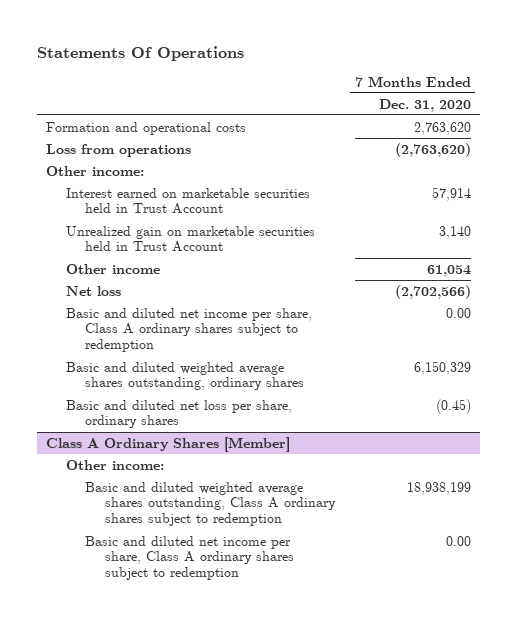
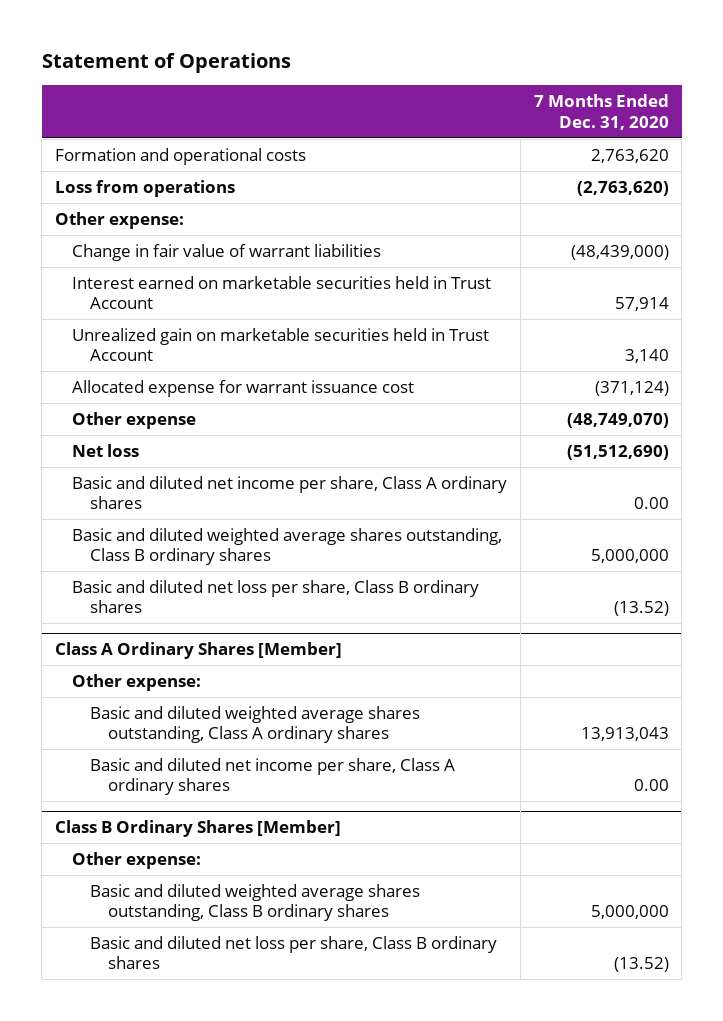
[36,45,244,61] Statements Of Operations -> [41,53,291,74] Statement of Operations
[46,165,145,176] Other income: -> [54,212,184,230] Other expense:
none -> [72,244,382,262] Change in fair value of warrant liabilities
none -> [72,380,415,398] Allocated expense for warrant issuance cost
[65,263,160,274] Other income -> [72,412,197,430] Other expense
[426,264,471,277] 61,054 -> [566,413,669,429] (48,749,070)
[394,284,471,299] (2,702,566) -> [566,445,669,461] (51,512,690)
[65,307,312,353] Basic and diluted net income per share, Class A ordinary shares subject to redemption -> [72,476,508,510] Basic and diluted net income per share, Class A ordinary shares
[65,361,305,391] Basic and diluted weighted average shares outstanding, ordinary shares -> [72,528,503,566] Basic and diluted weighted average shares outstanding, Class B ordinary shares
[413,360,471,375] 6,150,329 -> [590,549,669,564] 5,000,000
[65,399,292,429] Basic and diluted net loss per share, ordinary shares -> [72,580,480,614] Basic and diluted net loss per share, Class B ordinary shares
[435,398,471,414] (0.45) -> [613,601,669,617] (13.52)
[65,459,164,470] Other income: -> [72,674,202,692] Other expense:
[85,481,336,527] Basic and diluted weighted average shares outstanding, Class A ordinary shares subject to redemption -> [90,706,421,744] Basic and diluted weighted average shares outstanding, Class A ordinary shares
[406,481,471,495] 18,938,199 -> [580,727,669,742] 13,913,043
[85,535,294,581] Basic and diluted net income per share, Class A ordinary shares subject to redemption -> [90,758,456,796] Basic and diluted net income per share, Class A ordinary shares
none -> [54,820,341,838] Class B Ordinary Shares [Member]
none -> [72,852,202,870] Other expense:
none -> [90,884,421,922] Basic and diluted weighted average shares outstanding, Class B ordinary shares
none -> [90,936,498,970] Basic and diluted net loss per share, Class B ordinary shares

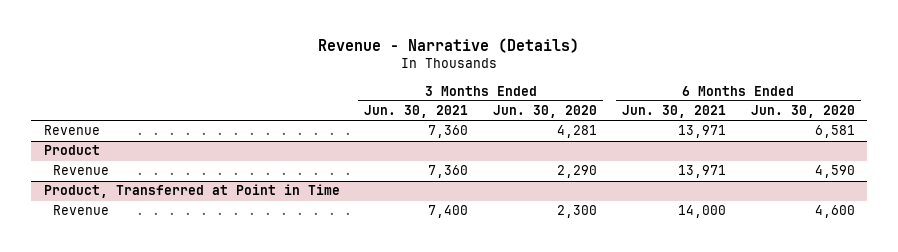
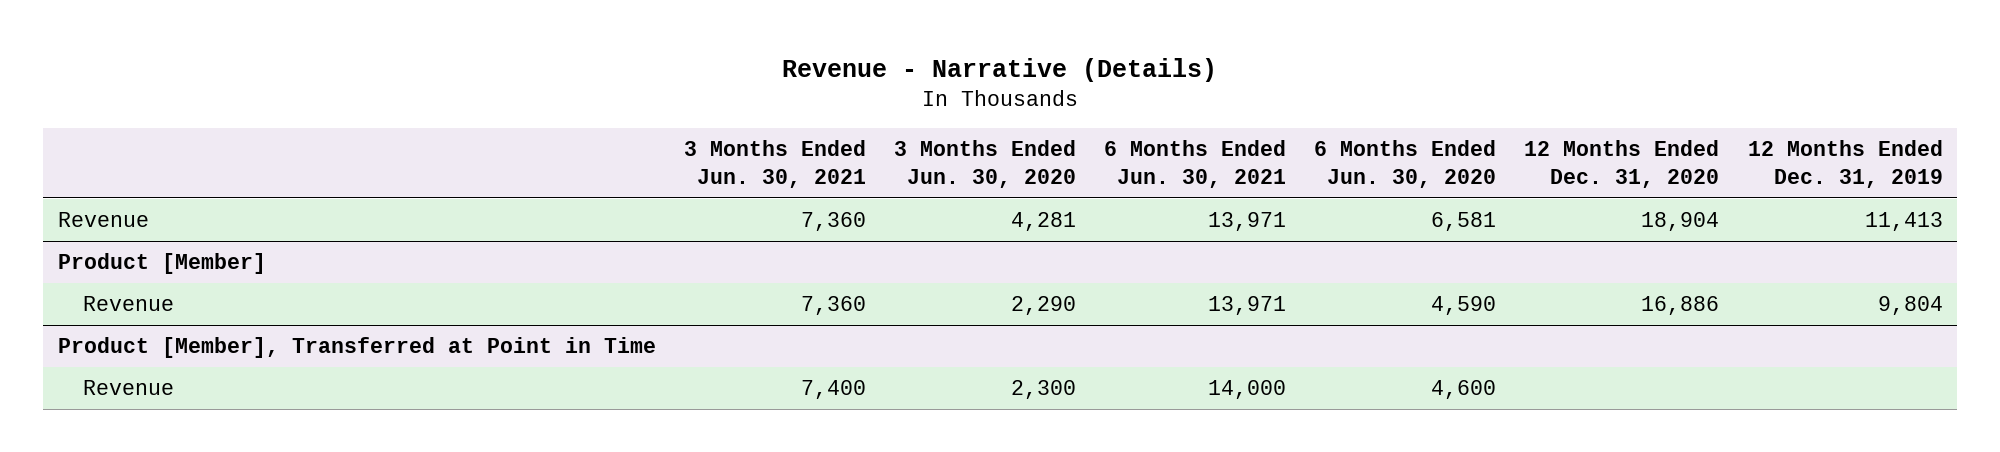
none -> [1524,140,1720,188] 12 Months Ended Dec. 31, 2020
none -> [1747,140,1943,188] 12 Months Ended Dec. 31, 2019
[43,145,100,156] Product -> [57,253,266,275] Product [Member]
[43,184,340,199] Product, Transferred at Point in Time -> [57,337,656,359] Product [Member], Transferred at Point in Time

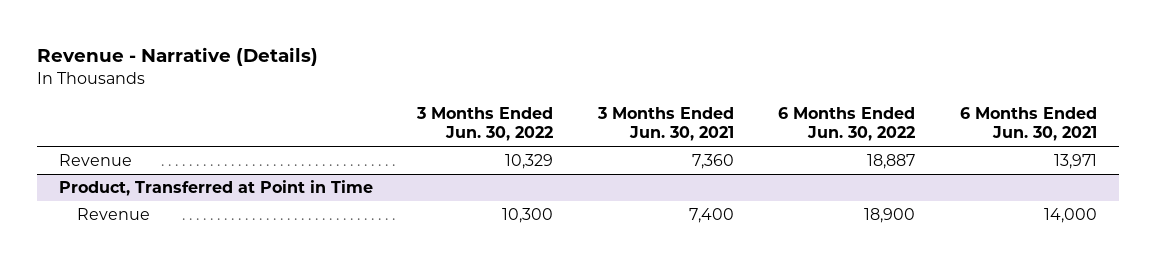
[893,140,1076,188] 3 Months Ended Jun. 30, 2020 -> none
[1314,140,1497,188] 6 Months Ended Jun. 30, 2020 -> none
[1524,140,1720,188] 12 Months Ended Dec. 31, 2020 -> none
[1747,140,1943,188] 12 Months Ended Dec. 31, 2019 -> none
none -> [416,106,554,142] 3 Months Ended Jun. 30, 2022
none -> [778,106,916,142] 6 Months Ended Jun. 30, 2022
[57,253,266,275] Product [Member] -> none
[83,296,175,312] Revenue -> none
[57,337,656,359] Product [Member], Transferred at Point in Time -> [59,180,374,197] Product, Transferred at Point in Time

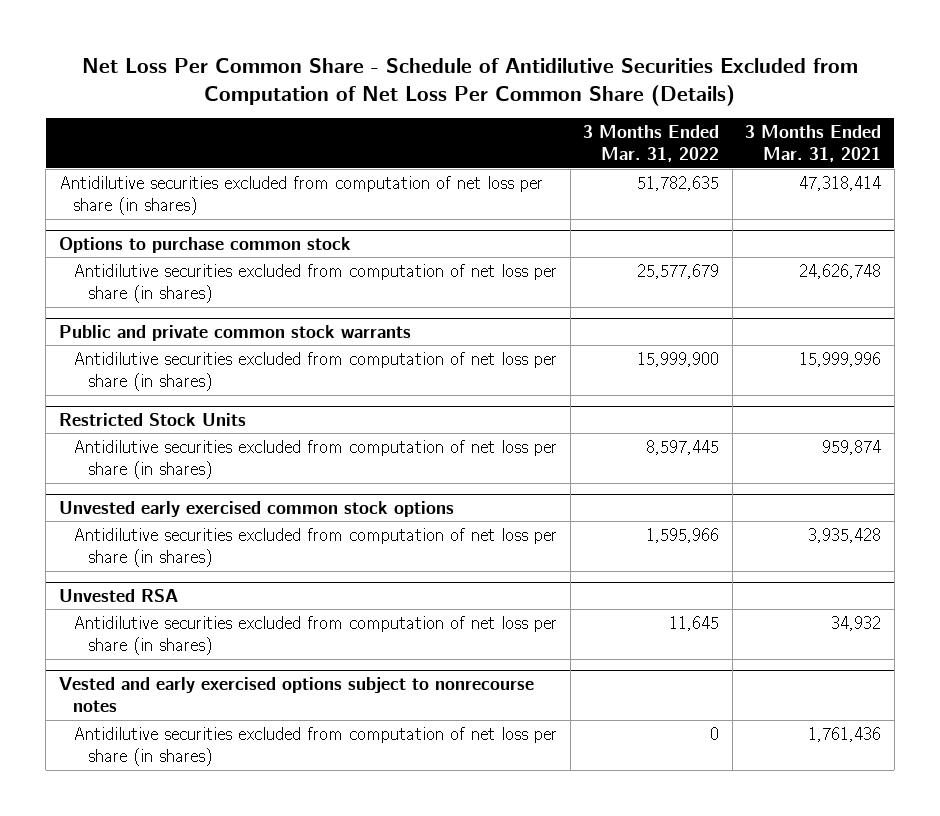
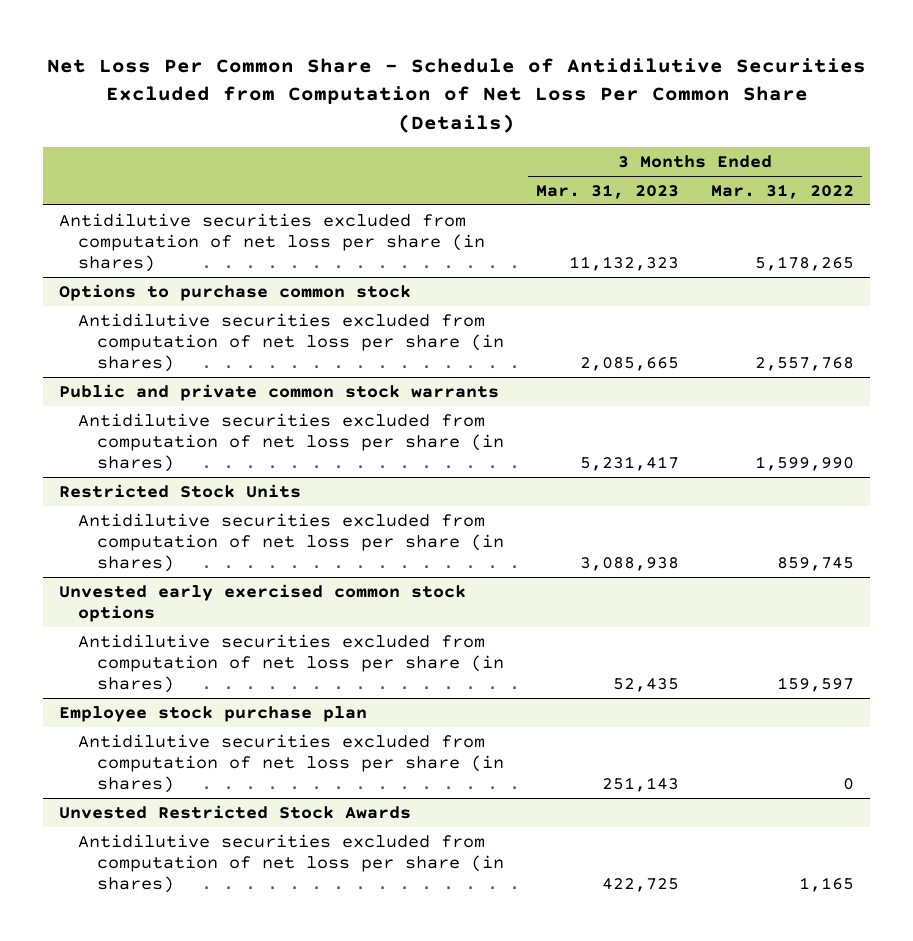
[745,124,882,163] 3 Months Ended Mar. 31, 2021 -> none
none -> [536,183,680,199] Mar. 31, 2023
[637,175,720,191] 51,782,635 -> [755,256,855,272] 5,178,265
[637,263,720,279] 25,577,679 -> [755,357,855,372] 2,557,768
[637,351,720,367] 15,999,900 -> [755,456,855,472] 1,599,990
[646,439,720,455] 8,597,445 -> [777,557,855,572] 859,745
[58,588,178,602] Unvested RSA -> none
[73,615,558,656] Antidilutive securities excluded from computation of net loss per share (in shares) -> none
[58,676,534,713] Vested and early exercised options subject to nonrecourse notes -> none
[646,527,720,543] 1,595,966 -> [777,677,855,693] 159,597
none -> [59,705,368,722] Employee stock purchase plan
none -> [59,804,412,819] Unvested Restricted Stock Awards
none -> [78,833,505,894] Antidilutive securities excluded from computation of net loss per share (in shares)

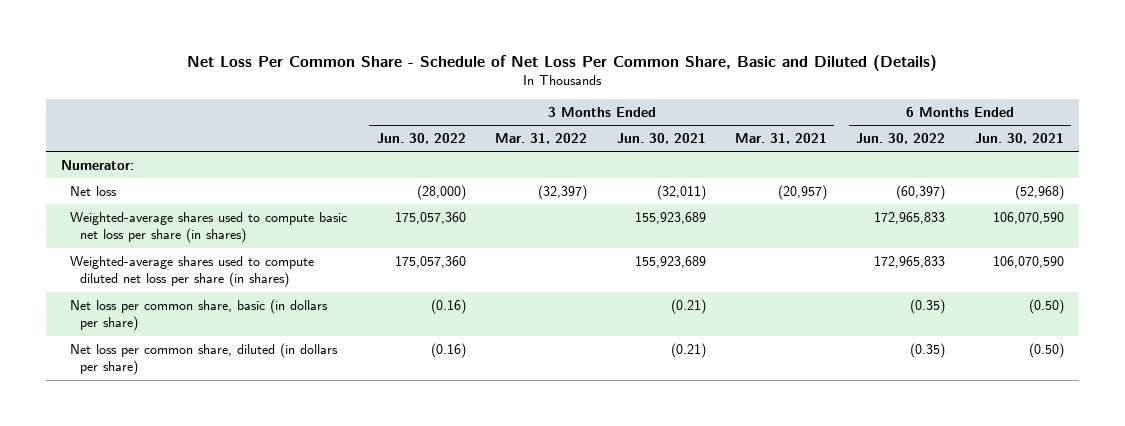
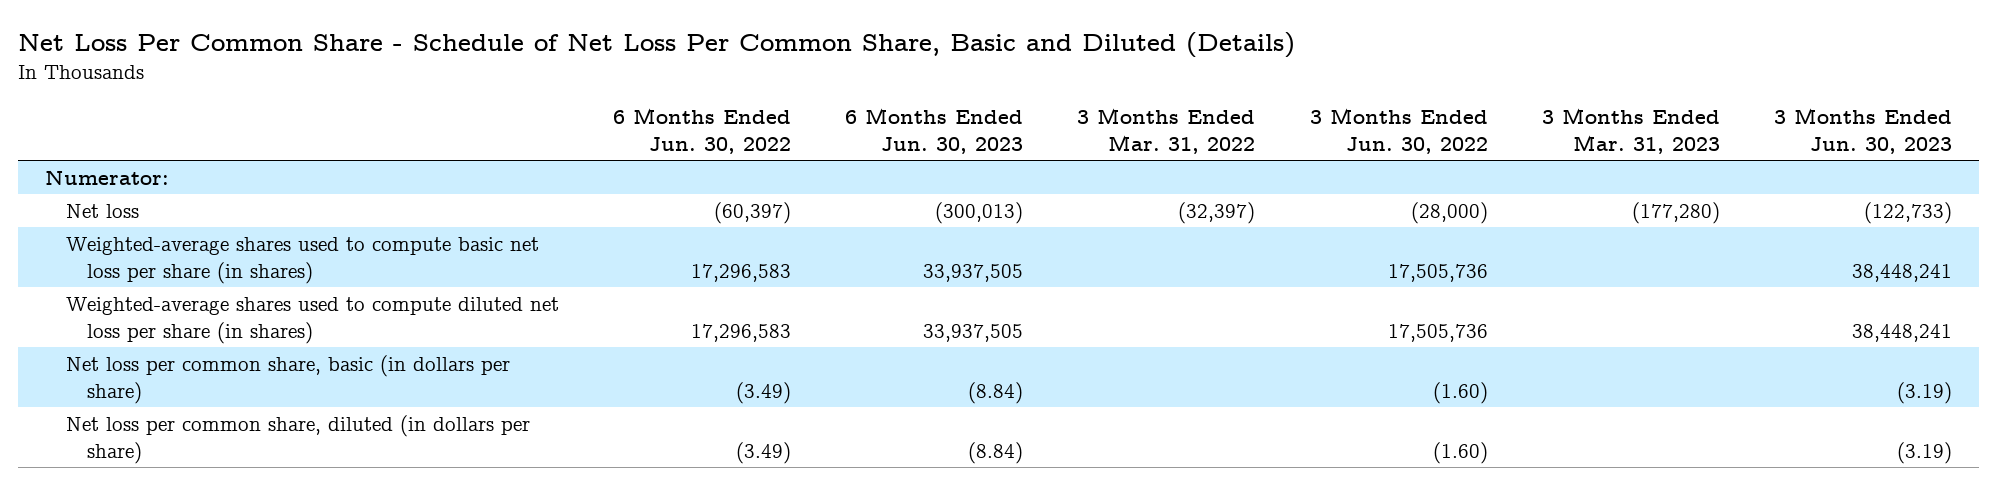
[616,133,706,145] Jun. 30, 2021 -> none
[735,133,828,145] Mar. 31, 2021 -> none
[974,133,1064,145] Jun. 30, 2021 -> none
none -> [845,108,1024,155] 6 Months Ended Jun. 30, 2023
none -> [1541,108,1720,155] 3 Months Ended Mar. 31, 2023
none -> [1773,108,1952,155] 3 Months Ended Jun. 30, 2023
[394,211,466,224] 175,057,360 -> [1387,263,1488,282] 17,505,736
[874,211,946,224] 172,965,833 -> [691,263,792,282] 17,296,583
[394,255,466,268] 175,057,360 -> [1387,323,1488,342] 17,505,736
[874,255,946,268] 172,965,833 -> [691,323,792,342] 17,296,583
[430,298,466,314] (0.16) -> [1432,381,1488,404] (1.60)
[910,298,946,314] (0.35) -> [736,381,792,404] (3.49)
[430,342,466,358] (0.16) -> [1432,441,1488,464] (1.60)
[910,342,946,358] (0.35) -> [736,441,792,464] (3.49)

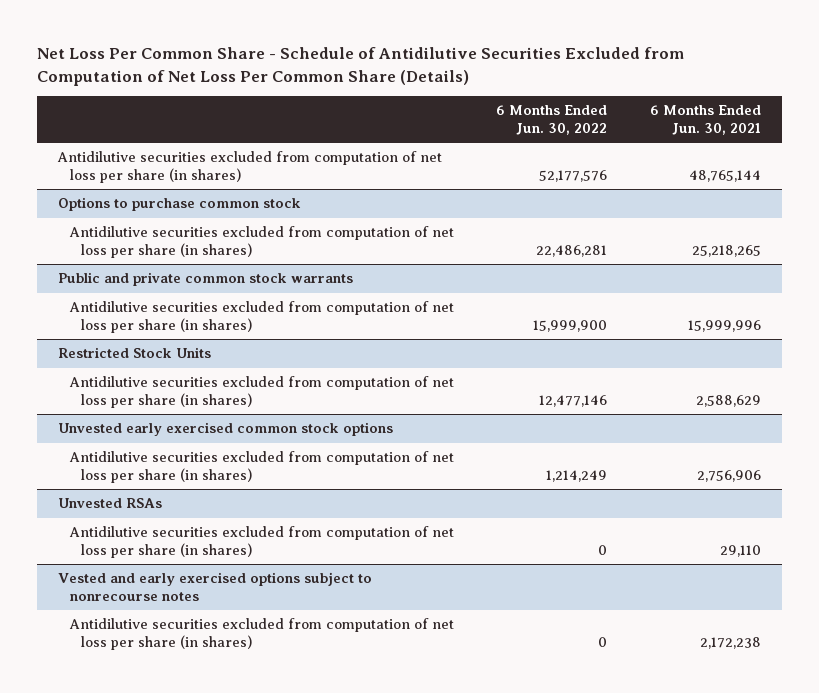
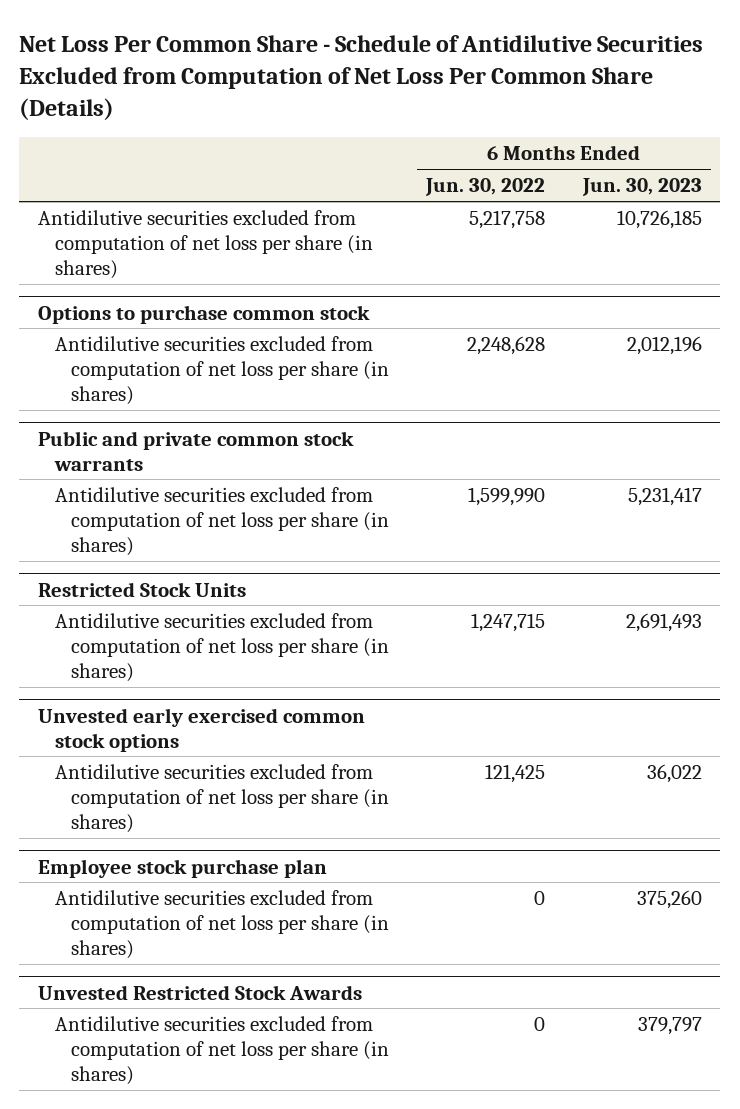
[649,105,761,136] 6 Months Ended Jun. 30, 2021 -> none
none -> [581,178,702,197] Jun. 30, 2023
[539,170,608,183] 52,177,576 -> [469,210,546,230] 5,217,758
[536,245,608,258] 22,486,281 -> [467,336,546,356] 2,248,628
[533,320,608,333] 15,999,900 -> [468,487,546,507] 1,599,990
[539,395,608,408] 12,477,146 -> [471,613,546,633] 1,247,715
[58,498,163,509] Unvested RSAs -> none
[546,470,608,483] 1,214,249 -> [485,764,546,784] 121,425
none -> [38,858,328,878] Employee stock purchase plan
[58,572,373,602] Vested and early exercised options subject to nonrecourse notes -> none
none -> [38,984,363,1000] Unvested Restricted Stock Awards

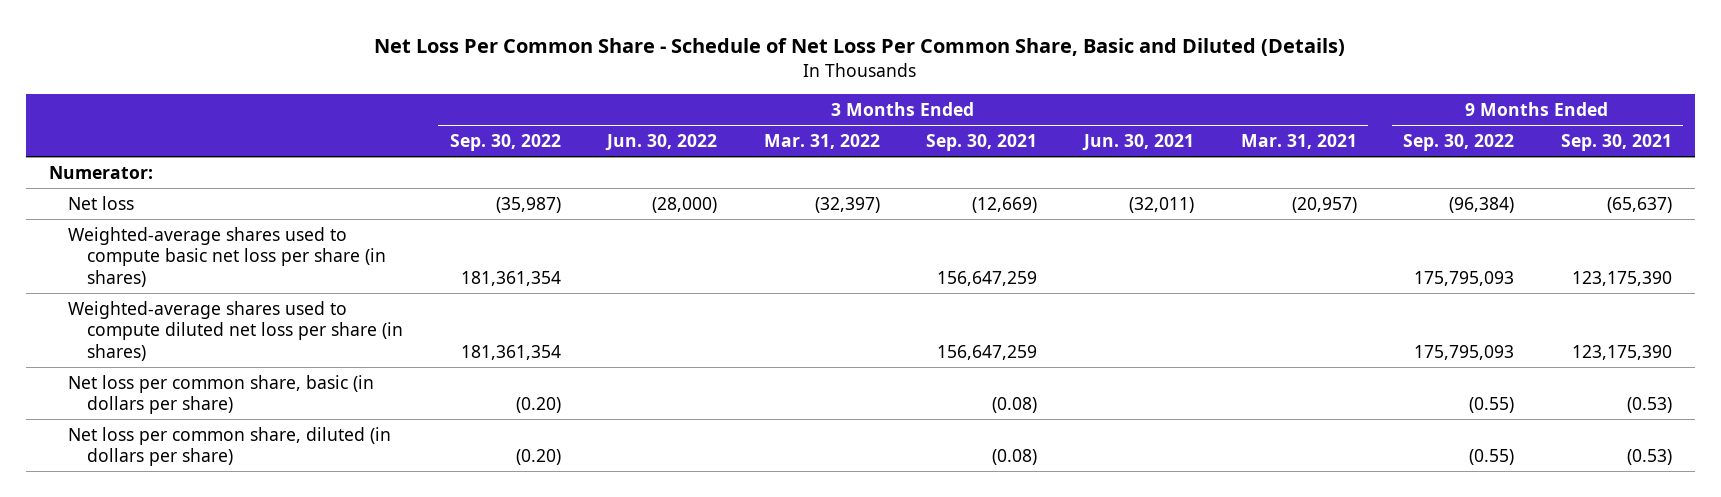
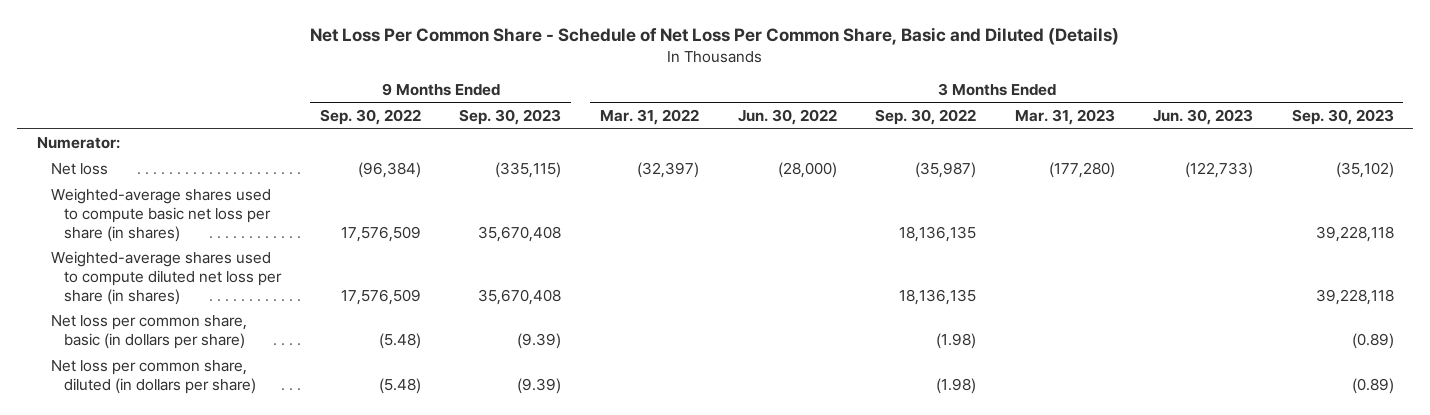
[926,133,1038,151] Sep. 30, 2021 -> none
[1081,133,1194,151] Jun. 30, 2021 -> none
[1240,133,1357,149] Mar. 31, 2021 -> none
[1560,133,1672,151] Sep. 30, 2021 -> none
none -> [459,109,562,126] Sep. 30, 2023
none -> [1014,109,1115,126] Mar. 31, 2023
none -> [1153,109,1254,126] Jun. 30, 2023
none -> [1291,109,1394,126] Sep. 30, 2023
[460,271,561,287] 181,361,354 -> [899,225,977,242] 18,136,135
[1414,271,1515,287] 175,795,093 -> [340,225,421,242] 17,576,509
[460,345,561,361] 181,361,354 -> [899,288,977,305] 18,136,135
[1414,345,1515,361] 175,795,093 -> [340,288,421,305] 17,576,509
[515,397,561,414] (0.20) -> [936,333,977,350] (1.98)
[1469,397,1515,414] (0.55) -> [378,333,421,350] (5.48)
[515,449,561,466] (0.20) -> [936,378,977,395] (1.98)
[1469,449,1515,466] (0.55) -> [378,378,421,395] (5.48)

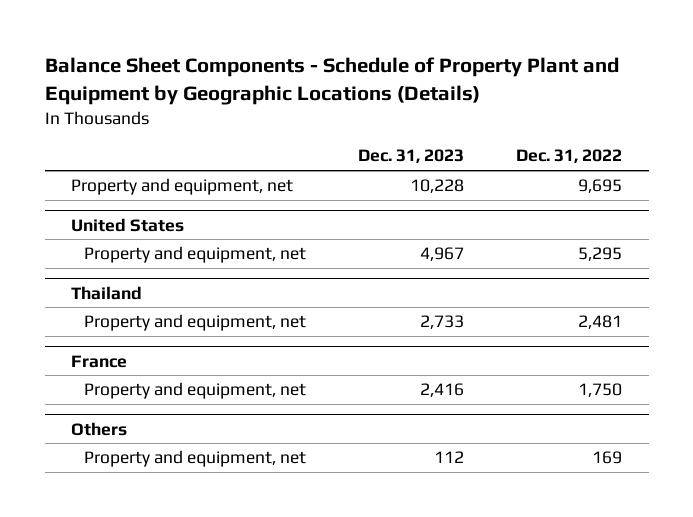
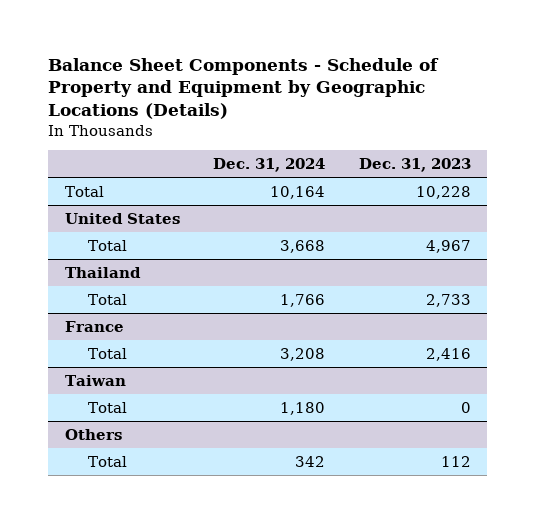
[44,57,619,105] Balance Sheet Components - Schedule of Property Plant and Equipment by Geographic Locations (Details) -> [48,57,440,120] Balance Sheet Components - Schedule of Property and Equipment by Geographic Locations (Details)
[516,149,623,164] Dec. 31, 2022 -> none
none -> [213,158,326,173] Dec. 31, 2024
[70,178,293,196] Property and equipment, net -> [64,185,104,197] Total
[84,246,307,264] Property and equipment, net -> [87,239,127,251] Total
[84,314,307,332] Property and equipment, net -> [87,293,127,305] Total
[84,382,307,400] Property and equipment, net -> [87,347,127,359] Total
none -> [64,374,126,386] Taiwan
none -> [87,401,127,413] Total
[84,450,307,468] Property and equipment, net -> [87,455,127,467] Total

